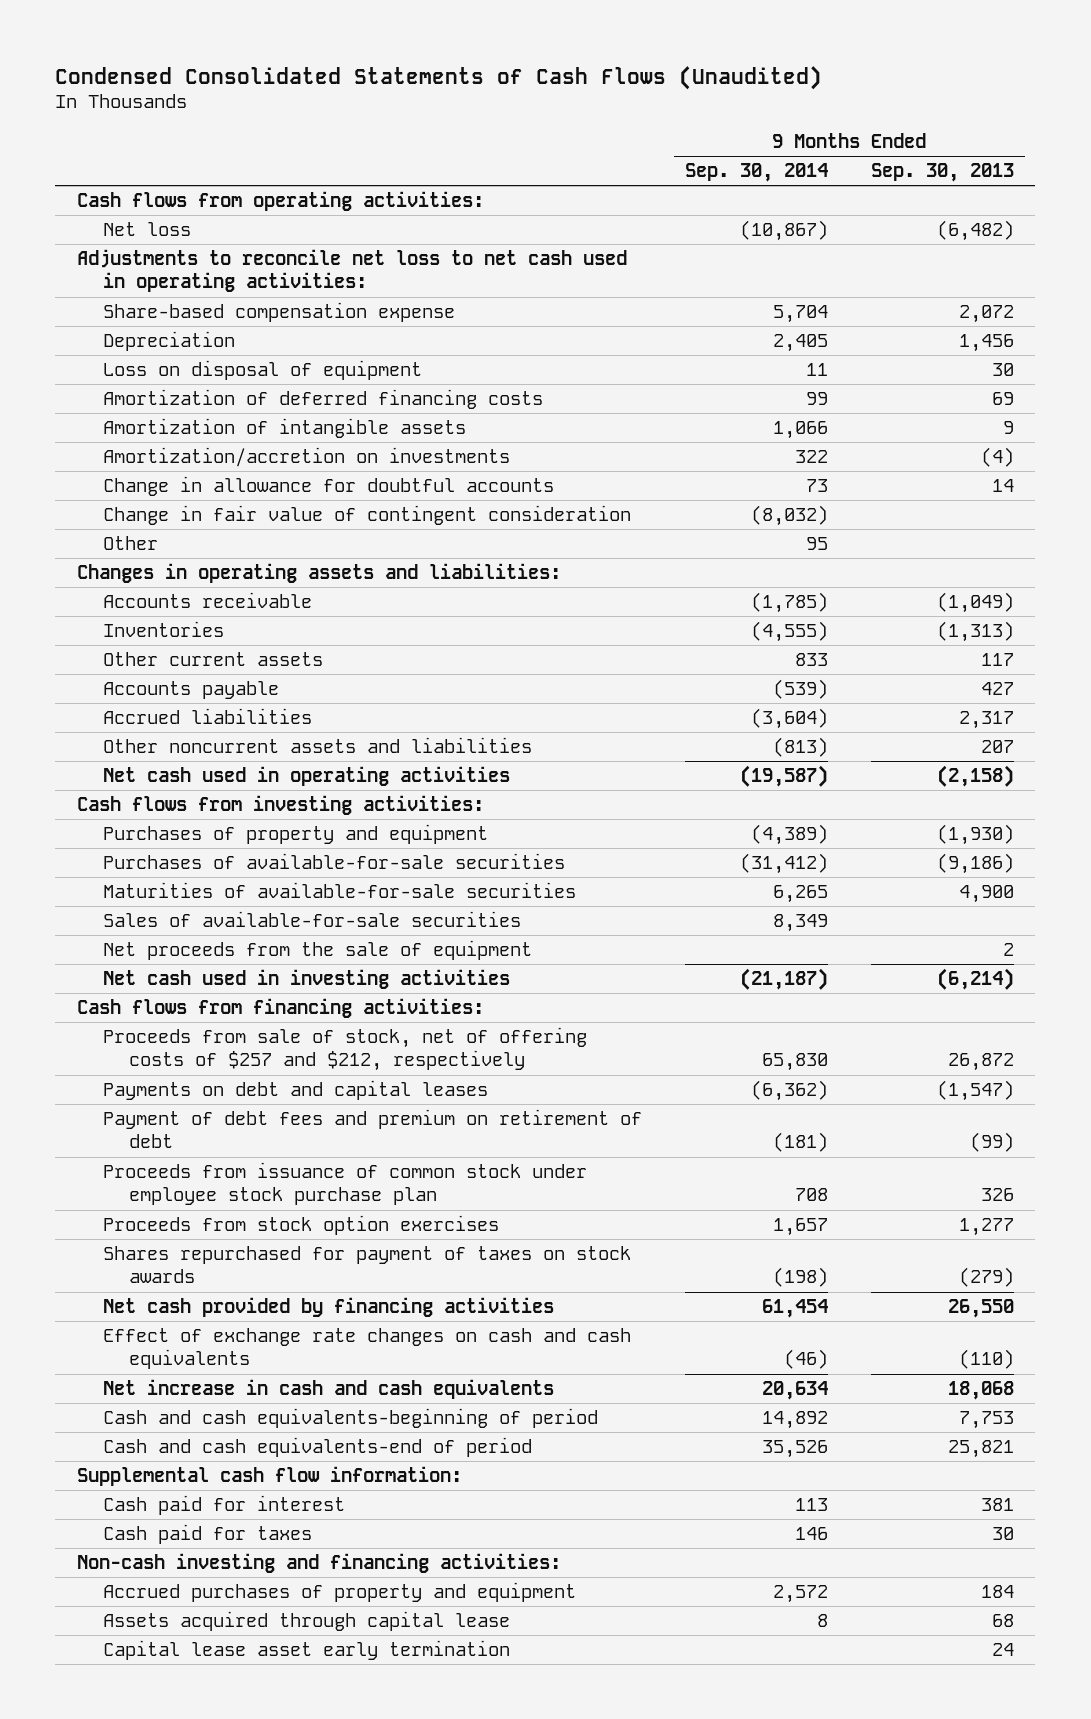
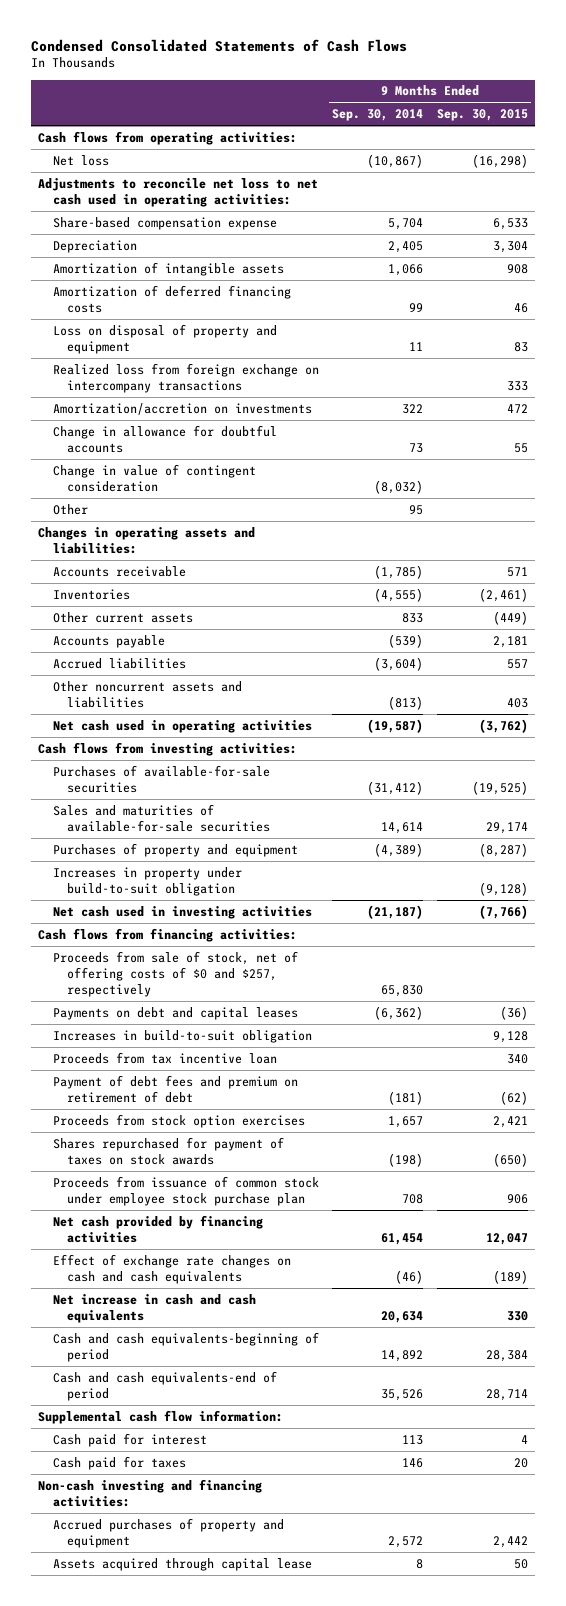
[55,65,823,90] Condensed Consolidated Statements of Cash Flows (Unaudited) -> [31,38,408,52] Condensed Consolidated Statements of Cash Flows
[870,163,1014,183] Sep. 30, 2013 -> none
none -> [436,109,528,122] Sep. 30, 2015
[102,360,422,381] Loss on disposal of equipment -> none
[102,389,543,410] Amortization of deferred financing costs -> [52,284,291,313] Amortization of deferred financing costs
none -> [52,323,277,354] Loss on disposal of property and equipment
none -> [52,362,319,393] Realized loss from foreign exchange on intercompany transactions
[102,505,631,526] Change in fair value of contingent consideration -> [52,463,256,492] Change in value of contingent consideration
[102,911,521,928] Sales of available-for-sale securities -> none
[102,940,532,961] Net proceeds from the sale of equipment -> none
[102,882,576,899] Maturities of available-for-sale securities -> [52,803,270,832] Sales and maturities of available-for-sale securities
[772,885,828,904] 6,265 -> [381,821,424,834] 14,614
[102,824,488,845] Purchases of property and equipment -> [52,842,298,857] Purchases of property and equipment
none -> [52,866,242,896] Increases in property under build-to-suit obligation
[102,1027,587,1072] Proceeds from sale of stock, net of offering costs of $257 and $212, respectively -> [52,950,298,997] Proceeds from sale of stock, net of offering costs of $0 and $257, respectively
none -> [52,1029,312,1043] Increases in build-to-suit obligation
none -> [52,1051,277,1064] Proceeds from tax incentive loan
[102,1162,587,1206] Proceeds from issuance of common stock under employee stock purchase plan -> [52,1175,319,1206] Proceeds from issuance of common stock under employee stock purchase plan
[102,1640,510,1661] Capital lease asset early termination -> none

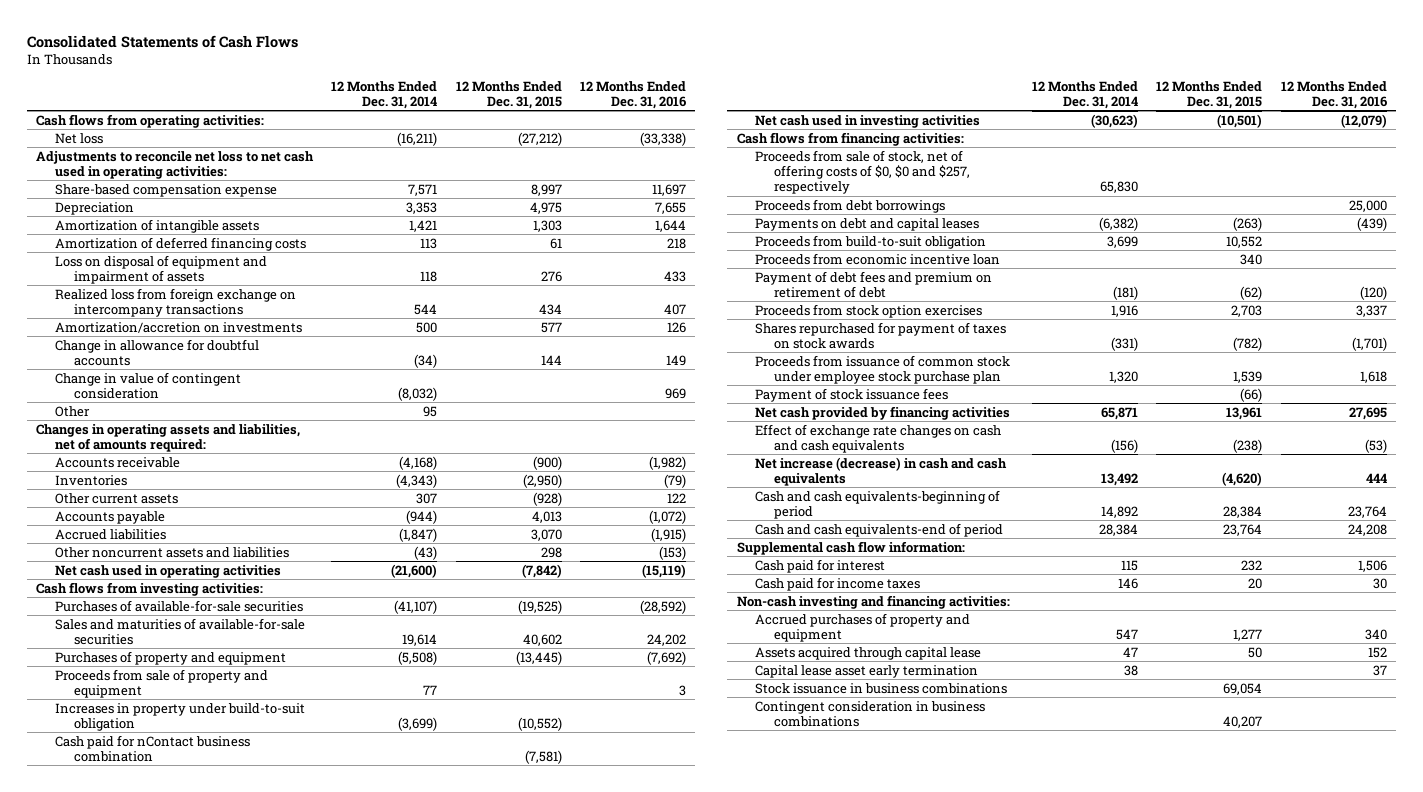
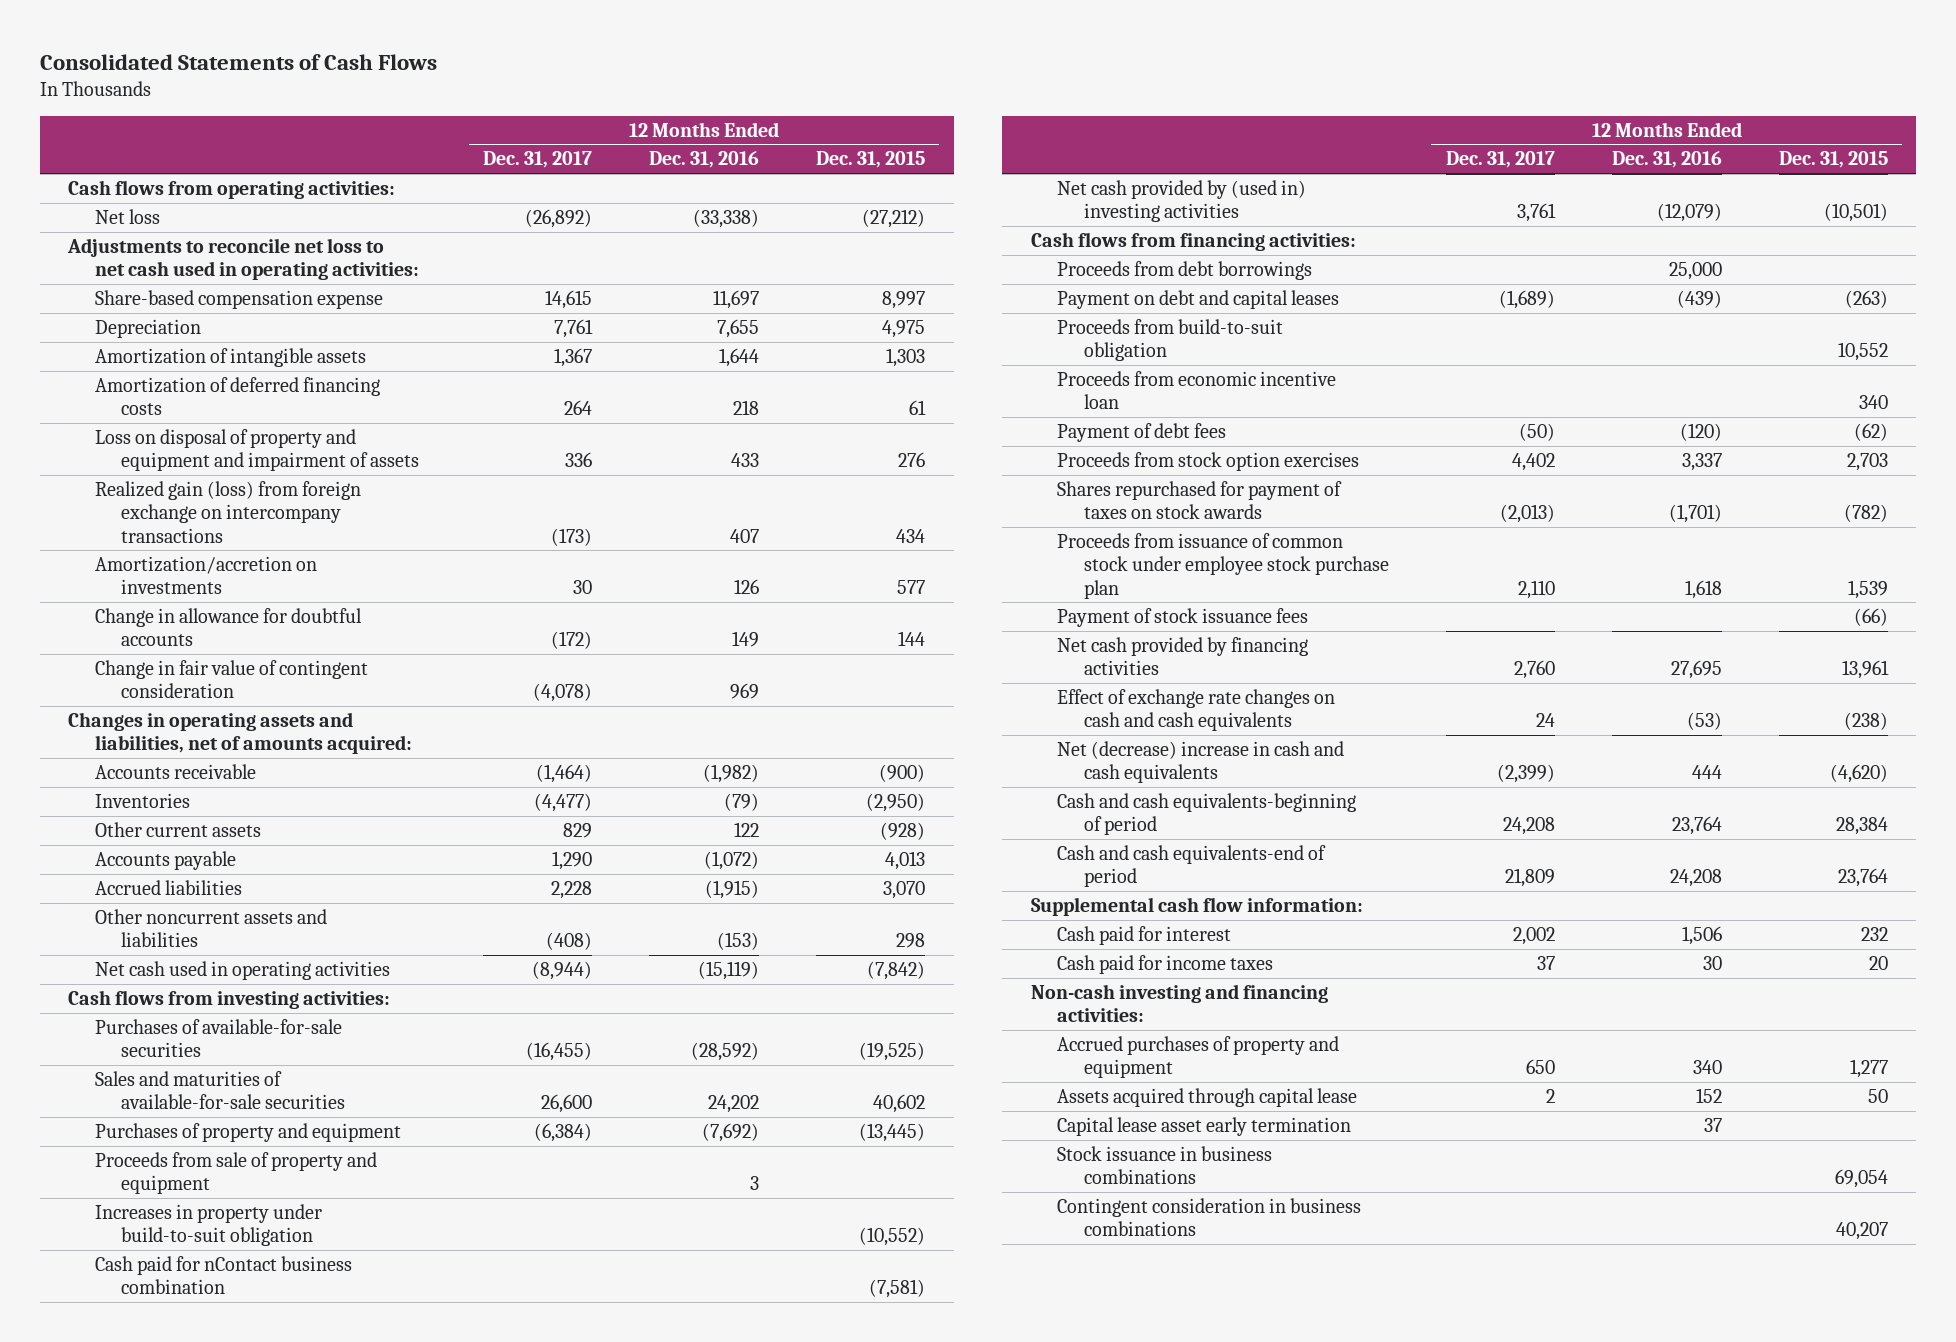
[331,80,438,109] 12 Months Ended Dec. 31, 2014 -> none
none -> [483,151,593,169] Dec. 31, 2017
[54,254,267,284] Loss on disposal of equipment and impairment of assets -> [94,428,420,472] Loss on disposal of property and equipment and impairment of assets
[54,287,296,317] Realized loss from foreign exchange on intercompany transactions -> [94,480,361,543] Realized gain (loss) from foreign exchange on intercompany transactions
[54,405,90,417] Other -> none
[54,371,241,399] Change in value of contingent consideration -> [94,659,368,699] Change in fair value of contingent consideration
[36,423,301,452] Changes in operating assets and liabilities, net of amounts required: -> [68,711,412,755] Changes in operating assets and liabilities, net of amounts acquired:
[755,114,981,128] Net cash used in investing activities -> [1057,179,1307,223] Net cash provided by (used in) investing activities
[755,149,971,195] Proceeds from sale of stock, net of offering costs of $0, $0 and $257, respectively -> none
[755,217,980,231] Payments on debt and capital leases -> [1057,289,1340,309] Payment on debt and capital leases
[755,270,993,298] Payment of debt fees and premium on retirement of debt -> [1057,422,1227,442] Payment of debt fees
[755,456,1008,486] Net increase (decrease) in cash and cash equivalents -> [1057,740,1345,784] Net (decrease) increase in cash and cash equivalents

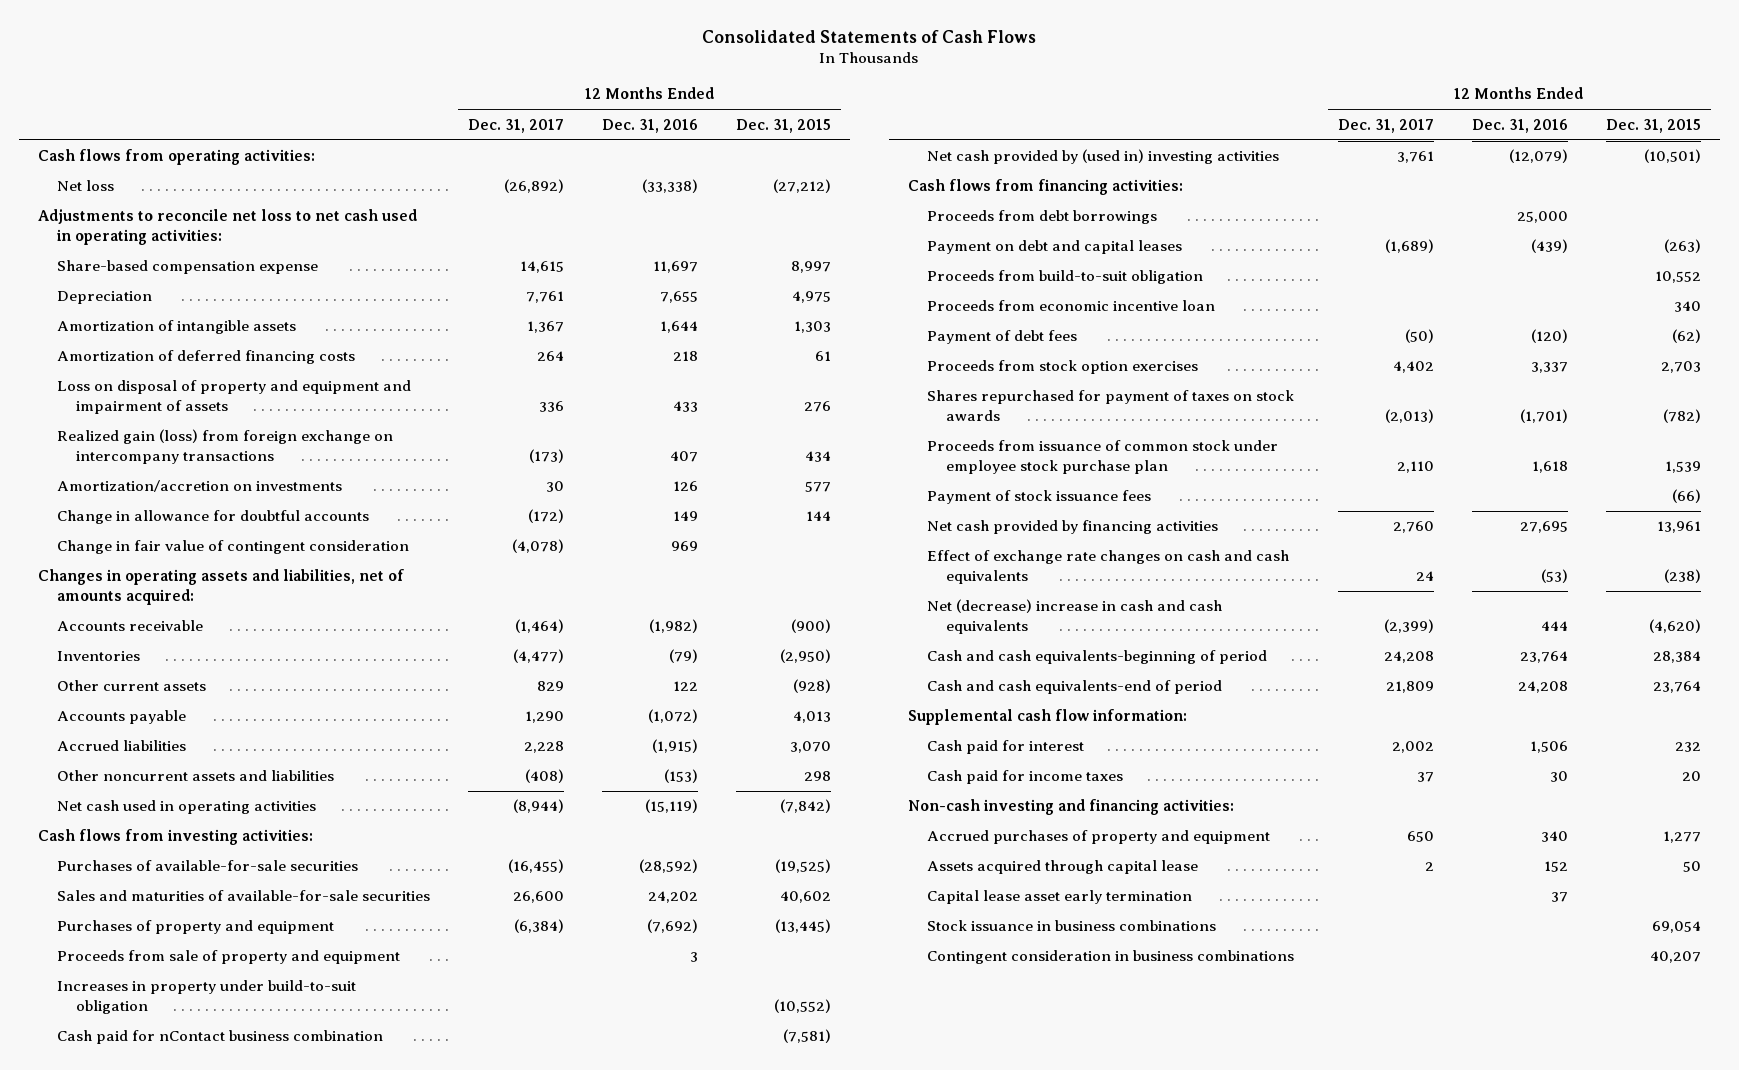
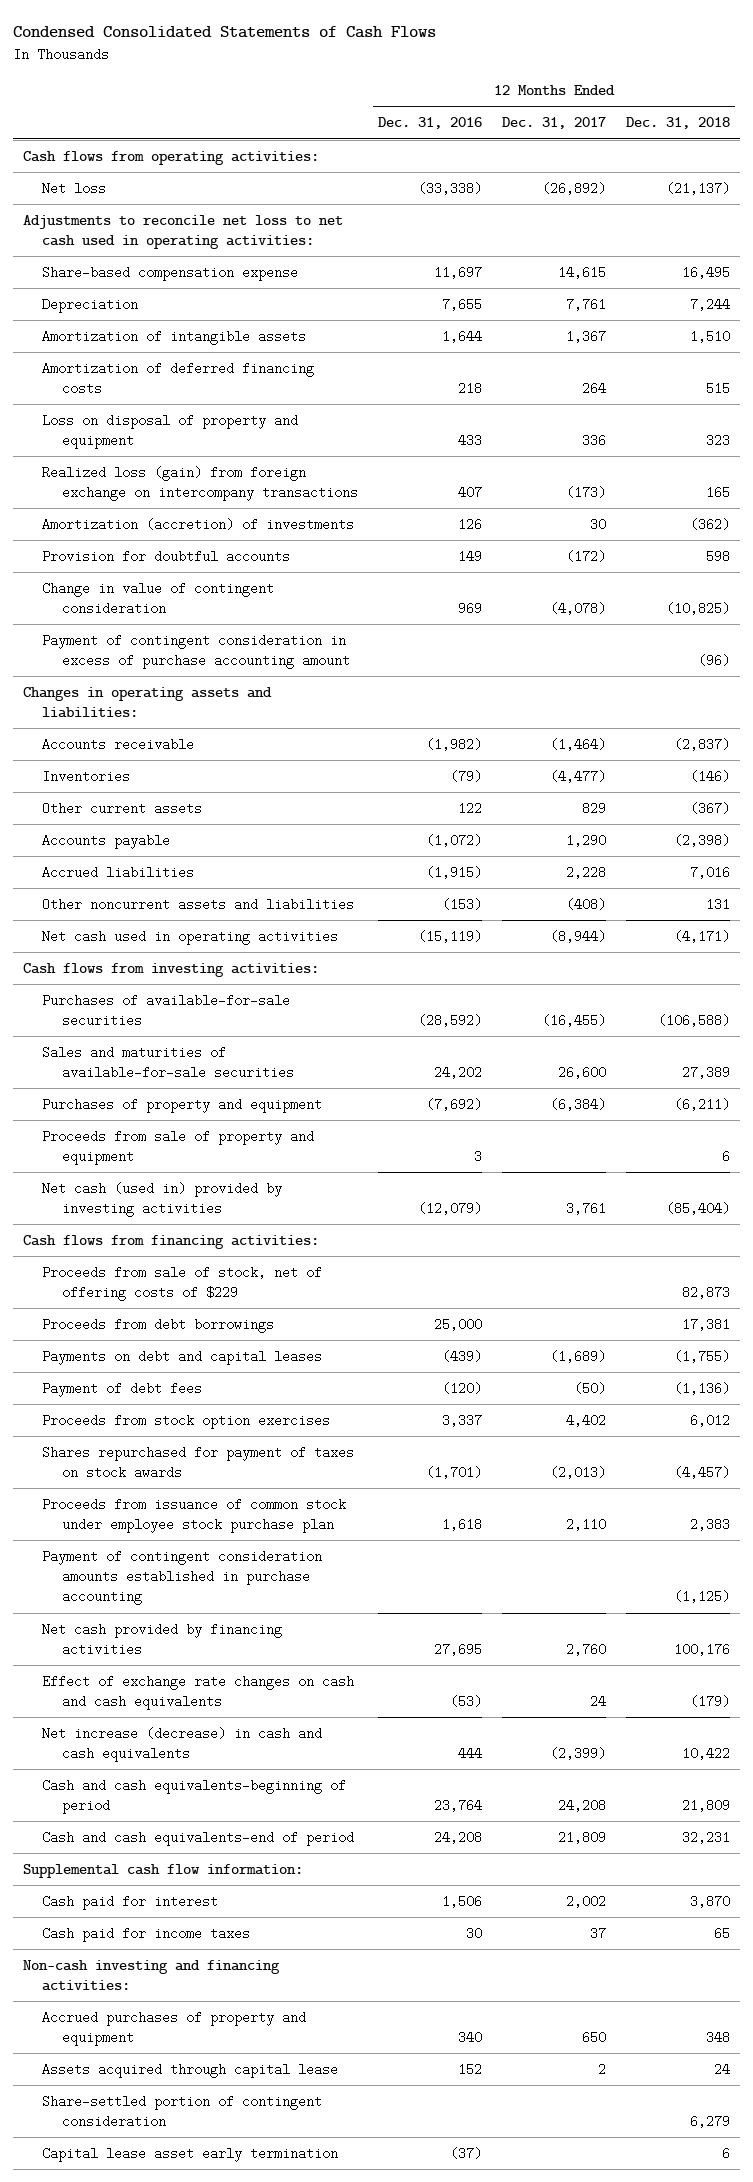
[702,29,1037,43] Consolidated Statements of Cash Flows -> [12,26,436,39] Condensed Consolidated Statements of Cash Flows
[736,118,832,133] Dec. 31, 2015 -> none
none -> [626,117,731,130] Dec. 31, 2018
[56,380,411,415] Loss on disposal of property and equipment and impairment of assets -> [42,413,299,450] Loss on disposal of property and equipment
[56,429,393,465] Realized gain (loss) from foreign exchange on intercompany transactions -> [42,465,359,502] Realized loss (gain) from foreign exchange on intercompany transactions
[56,480,342,493] Amortization/accretion on investments -> [42,517,355,531] Amortization (accretion) of investments
[56,510,369,525] Change in allowance for doubtful accounts -> [42,549,291,563] Provision for doubtful accounts
[56,540,409,555] Change in fair value of contingent consideration -> [42,581,275,616] Change in value of contingent consideration
none -> [42,633,351,670] Payment of contingent consideration in excess of purchase accounting amount
[37,569,404,606] Changes in operating assets and liabilities, net of amounts acquired: -> [22,686,272,719] Changes in operating assets and liabilities:
[56,980,356,1015] Increases in property under build-to-suit obligation -> none
[56,1030,383,1045] Cash paid for nContact business combination -> none
[926,149,1279,165] Net cash provided by (used in) investing activities -> [42,1181,283,1218] Net cash (used in) provided by investing activities
none -> [42,1265,323,1302] Proceeds from sale of stock, net of offering costs of $229
[926,270,1203,285] Proceeds from build-to-suit obligation -> none
[926,300,1215,312] Proceeds from economic incentive loan -> none
[926,240,1182,255] Payment on debt and capital leases -> [42,1349,323,1365] Payments on debt and capital leases
[926,490,1151,505] Payment of stock issuance fees -> none
none -> [42,1549,323,1606] Payment of contingent consideration amounts established in purchase accounting
[926,599,1222,635] Net (decrease) increase in cash and cash equivalents -> [42,1726,323,1763] Net increase (decrease) in cash and cash equivalents
[926,920,1216,932] Stock issuance in business combinations -> none
[926,950,1294,965] Contingent consideration in business combinations -> none
none -> [42,2094,323,2129] Share-settled portion of contingent consideration
[1550,892,1568,903] 37 -> [450,2146,483,2160] (37)

